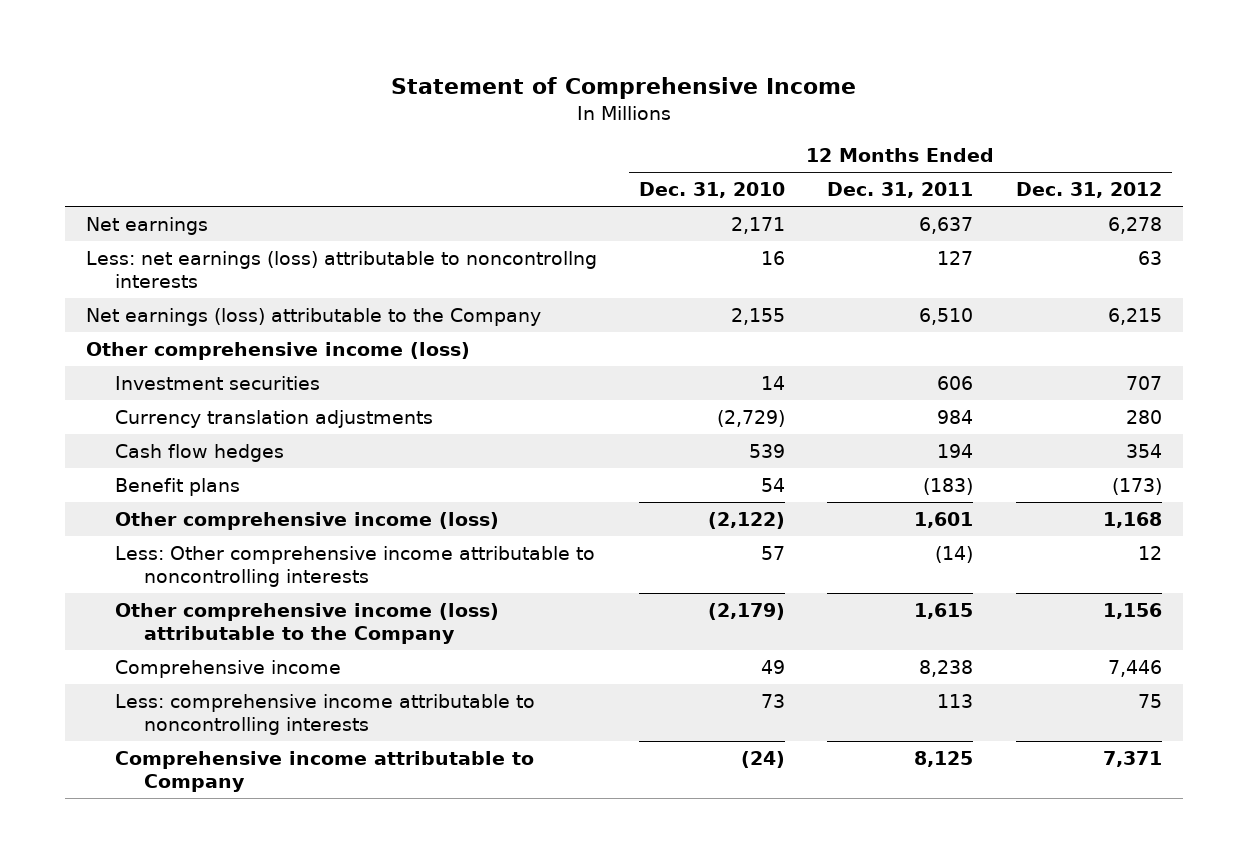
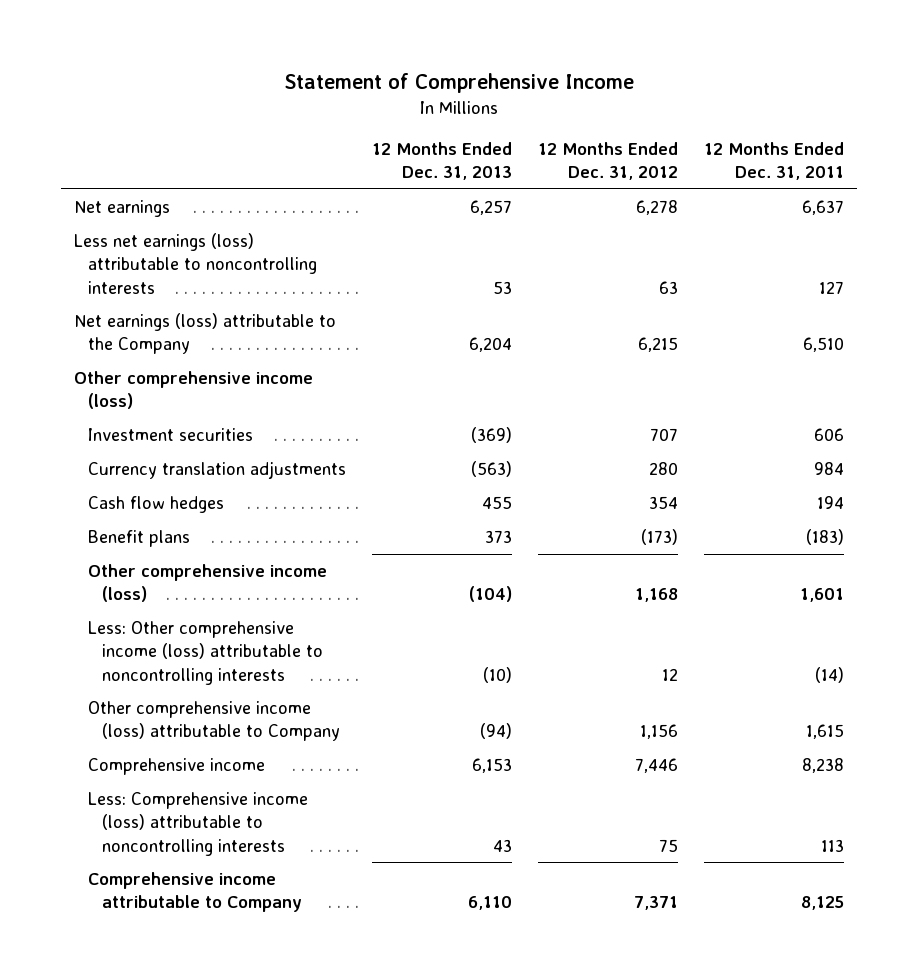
[639,182,786,199] Dec. 31, 2010 -> none
none -> [372,141,513,181] 12 Months Ended Dec. 31, 2013
[85,250,597,289] Less: net earnings (loss) attributable to noncontrollng interests -> [74,232,318,294] Less net earnings (loss) attributable to noncontrolling interests
[115,545,596,588] Less: Other comprehensive income attributable to noncontrolling interests -> [88,620,324,685] Less: Other comprehensive income (loss) attributable to noncontrolling interests
[115,602,500,645] Other comprehensive income (loss) attributable to the Company -> [88,700,341,742] Other comprehensive income (loss) attributable to Company
[115,693,536,736] Less: comprehensive income attributable to noncontrolling interests -> [88,791,309,856] Less: Comprehensive income (loss) attributable to noncontrolling interests

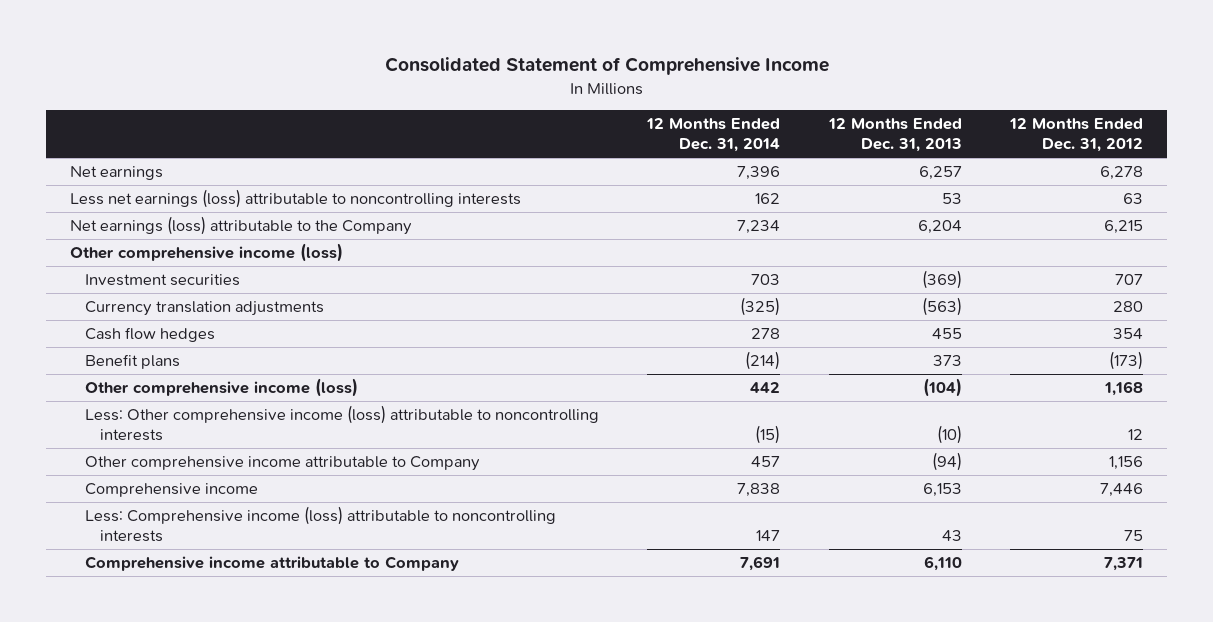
[284,73,635,94] Statement of Comprehensive Income -> [384,57,829,76] Consolidated Statement of Comprehensive Income
[704,141,845,181] 12 Months Ended Dec. 31, 2011 -> none
none -> [646,118,781,153] 12 Months Ended Dec. 31, 2014
[88,700,341,742] Other comprehensive income (loss) attributable to Company -> [84,456,480,472] Other comprehensive income attributable to Company

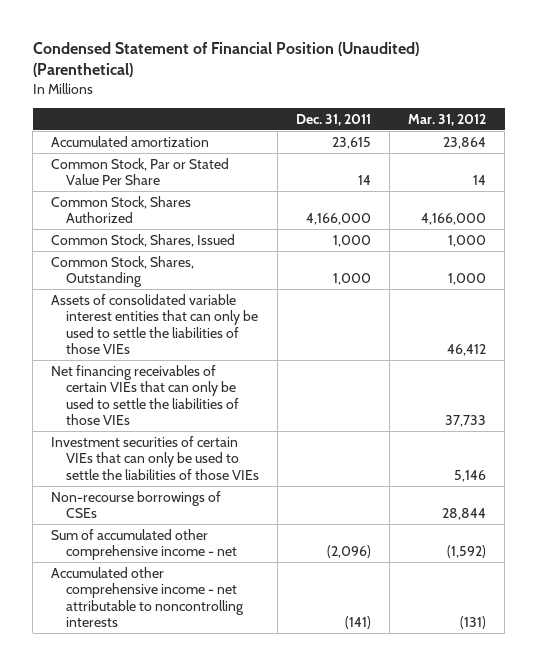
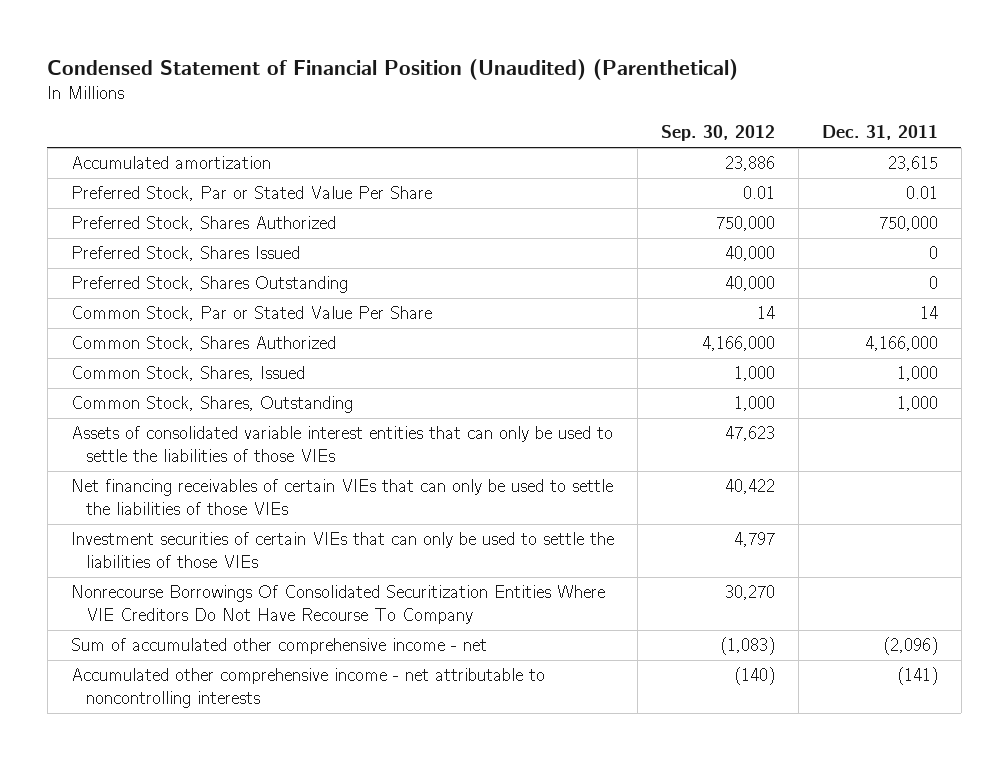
[408,113,487,126] Mar. 31, 2012 -> none
none -> [660,125,775,142] Sep. 30, 2012
none -> [70,186,432,202] Preferred Stock, Par or Stated Value Per Share
none -> [70,216,336,232] Preferred Stock, Shares Authorized
none -> [70,246,300,262] Preferred Stock, Shares Issued
none -> [70,276,348,294] Preferred Stock, Shares Outstanding
[51,490,222,519] Non-recourse borrowings of CSEs -> [70,585,605,625] Nonrecourse Borrowings Of Consolidated Securitization Entities Where VIE Creditors Do Not Have Recourse To Company

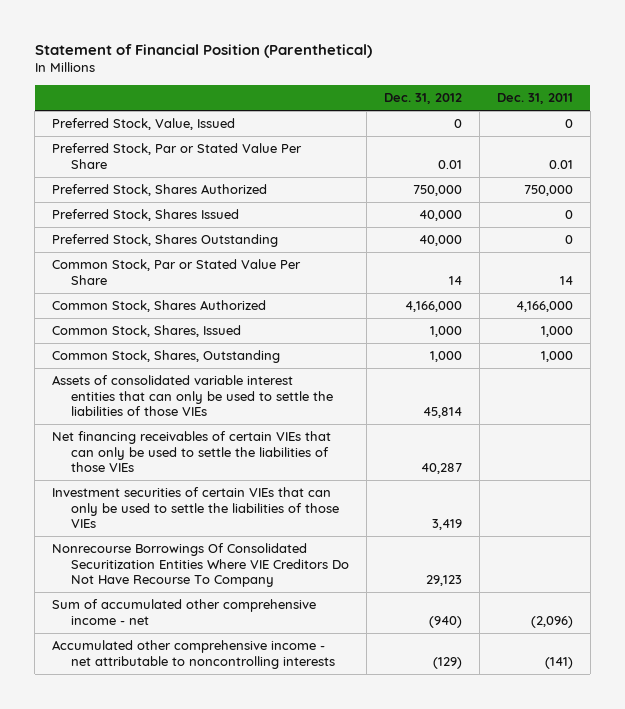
[47,58,739,80] Condensed Statement of Financial Position (Unaudited) (Parenthetical) -> [34,43,372,58] Statement of Financial Position (Parenthetical)
[660,125,775,142] Sep. 30, 2012 -> none
none -> [383,93,462,105] Dec. 31, 2012
[70,156,271,170] Accumulated amortization -> none
none -> [52,118,236,131] Preferred Stock, Value, Issued

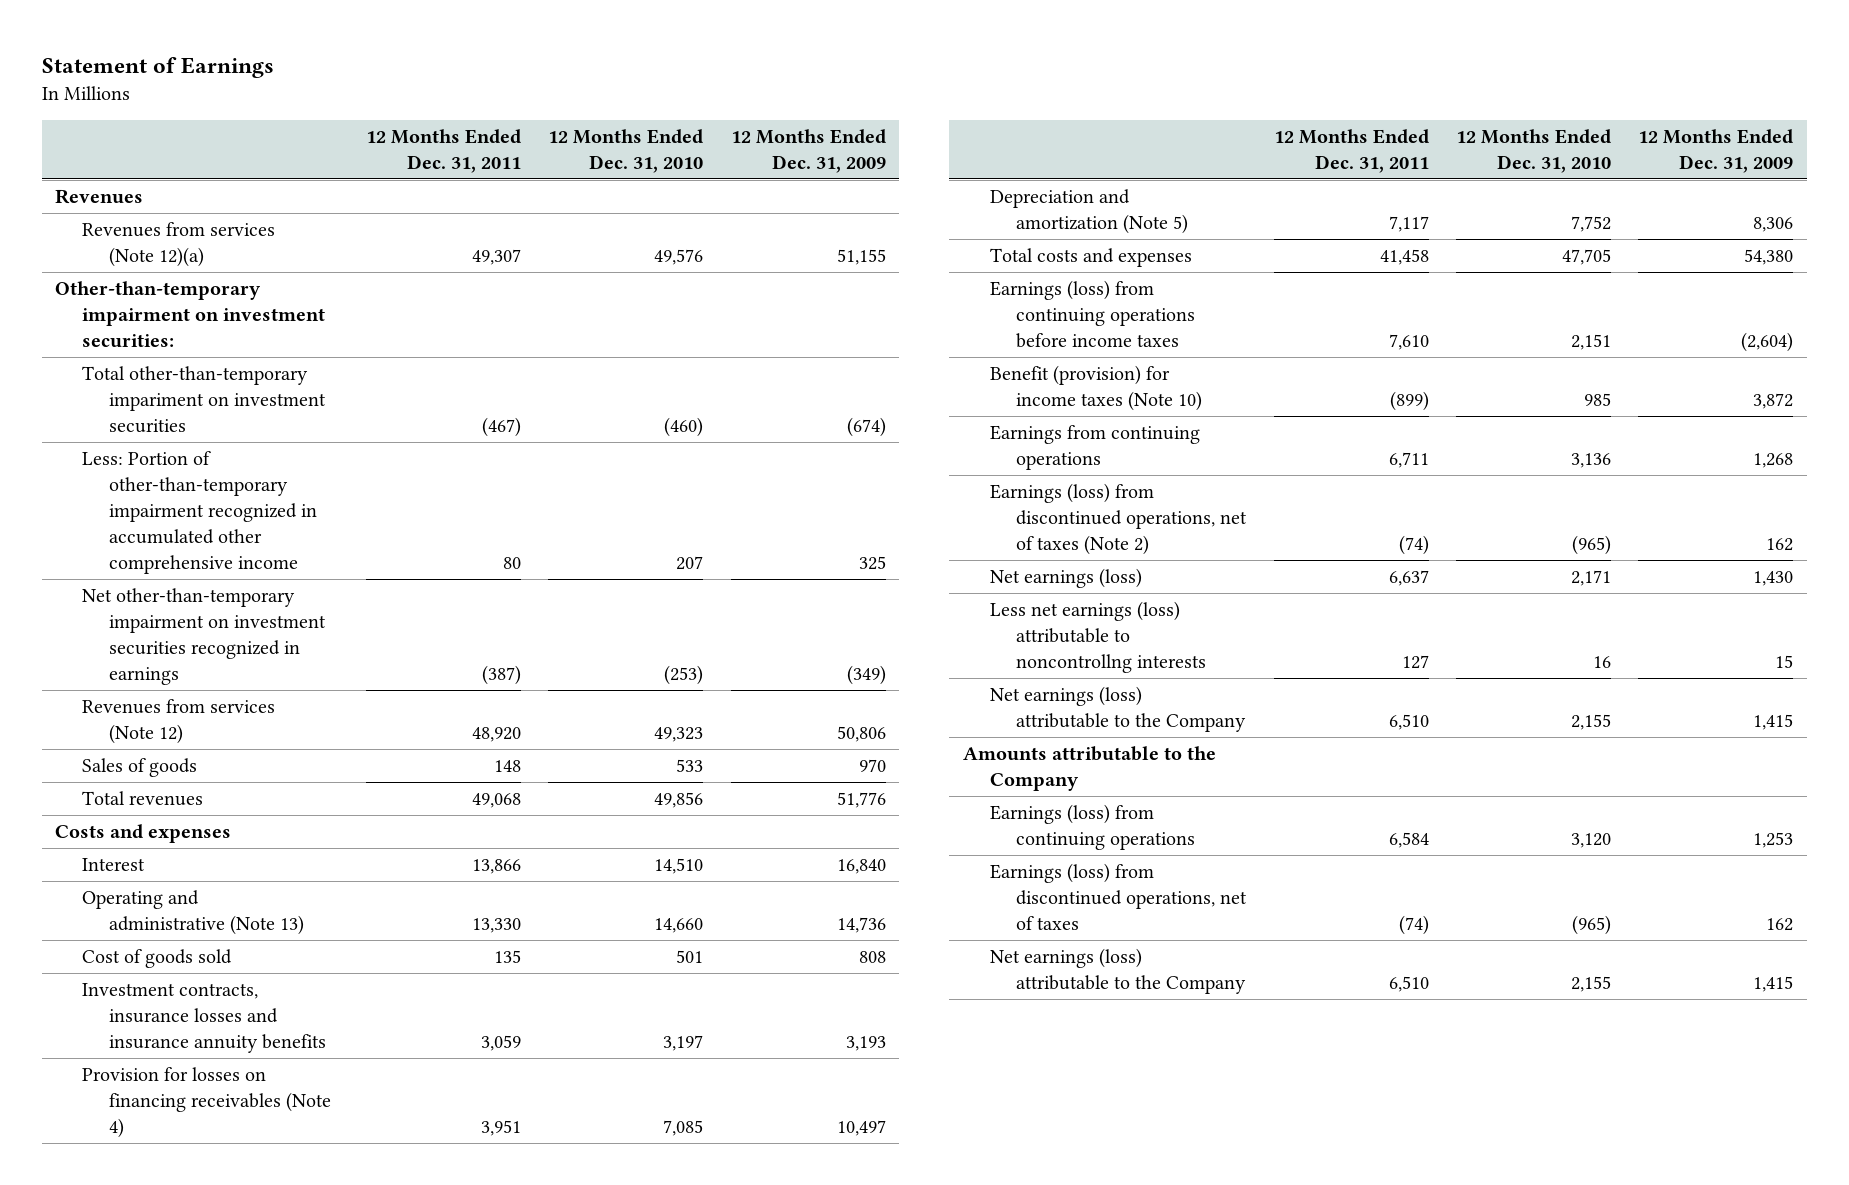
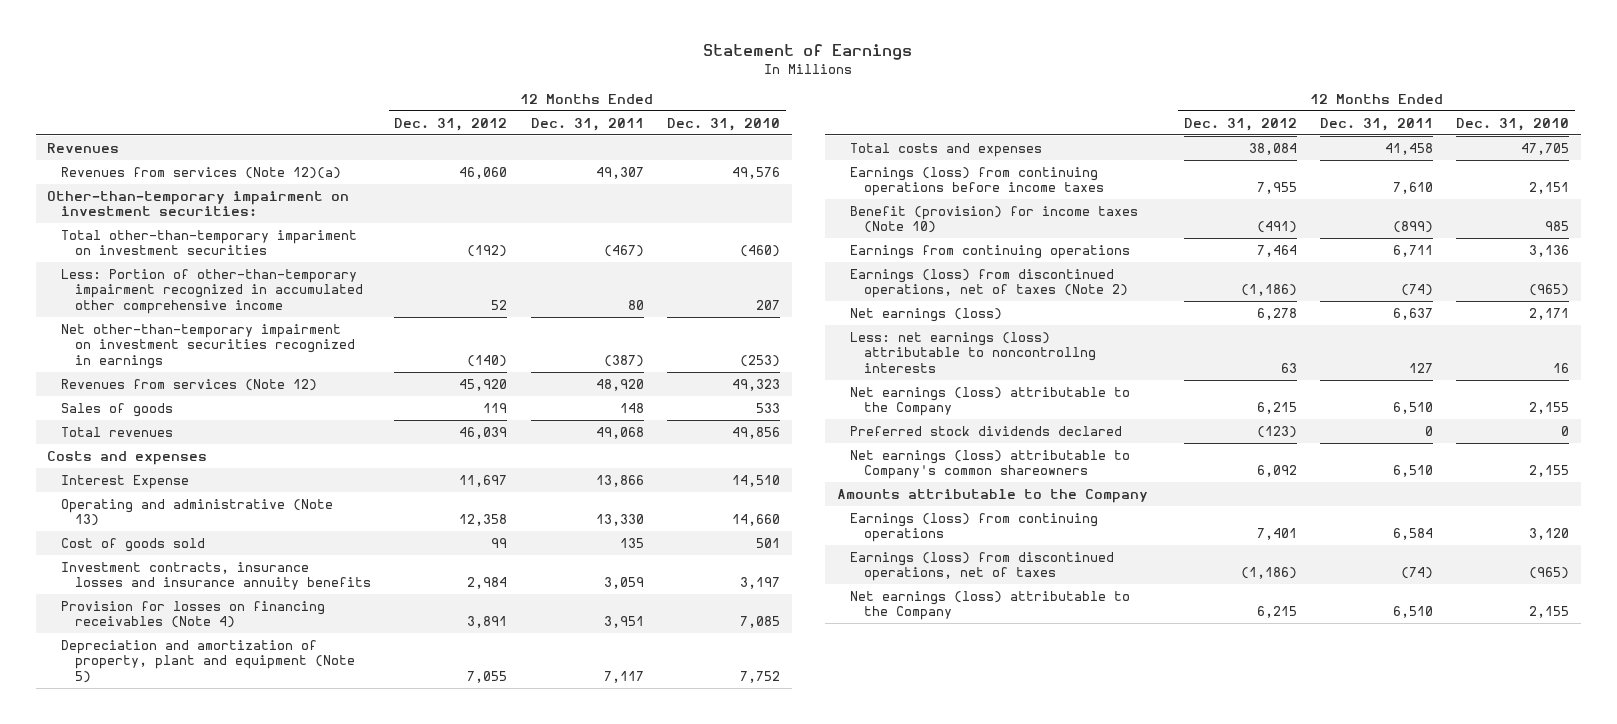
[730,128,886,173] 12 Months Ended Dec. 31, 2009 -> none
none -> [394,117,508,131] Dec. 31, 2012
[81,857,145,871] Interest -> [61,474,190,489] Interest Expense
[989,188,1189,234] Depreciation and amortization (Note 5) -> [61,639,356,683] Depreciation and amortization of property, plant and equipment (Note 5)
[989,600,1207,673] Less net earnings (loss) attributable to noncontrollng interests -> [850,331,1097,373] Less: net earnings (loss) attributable to noncontrollng interests
none -> [850,425,1123,436] Preferred stock dividends declared
none -> [850,449,1131,480] Net earnings (loss) attributable to Company's common shareowners

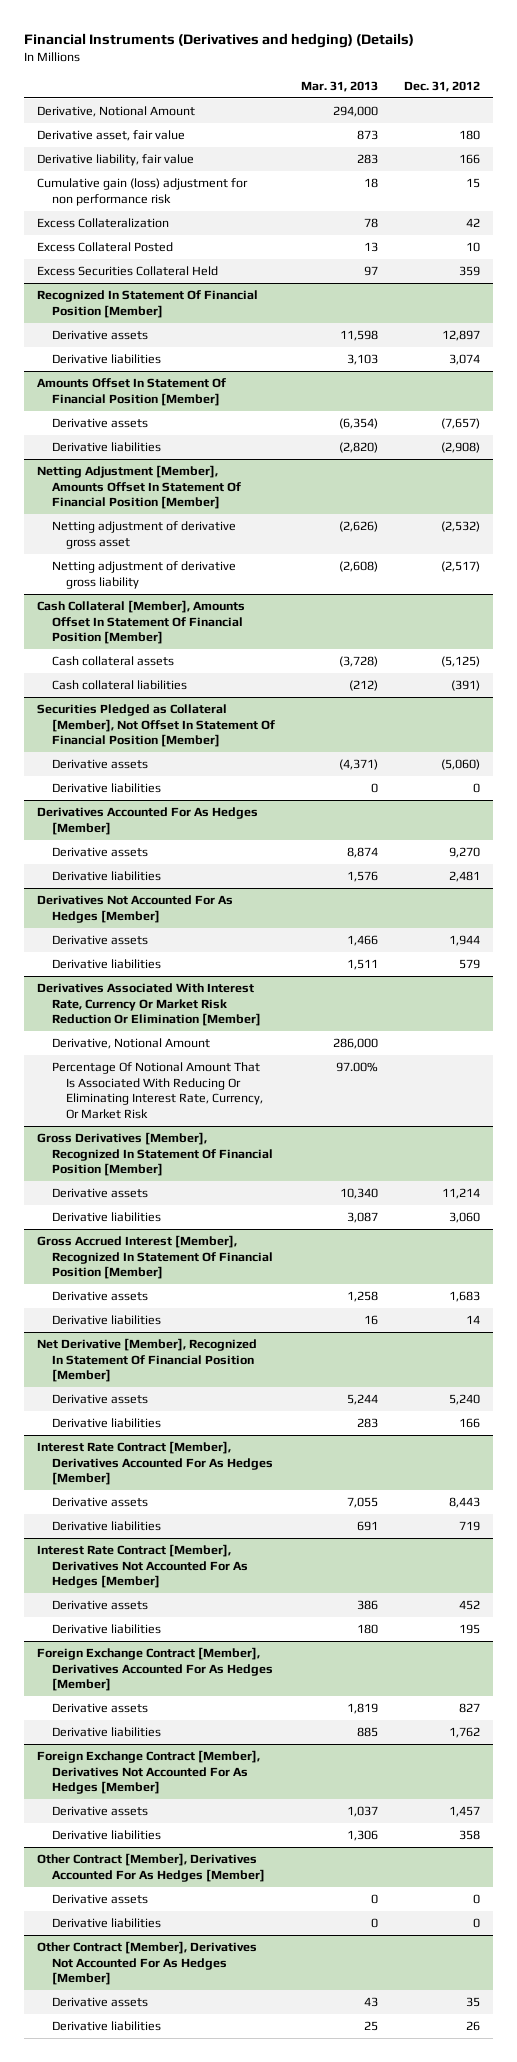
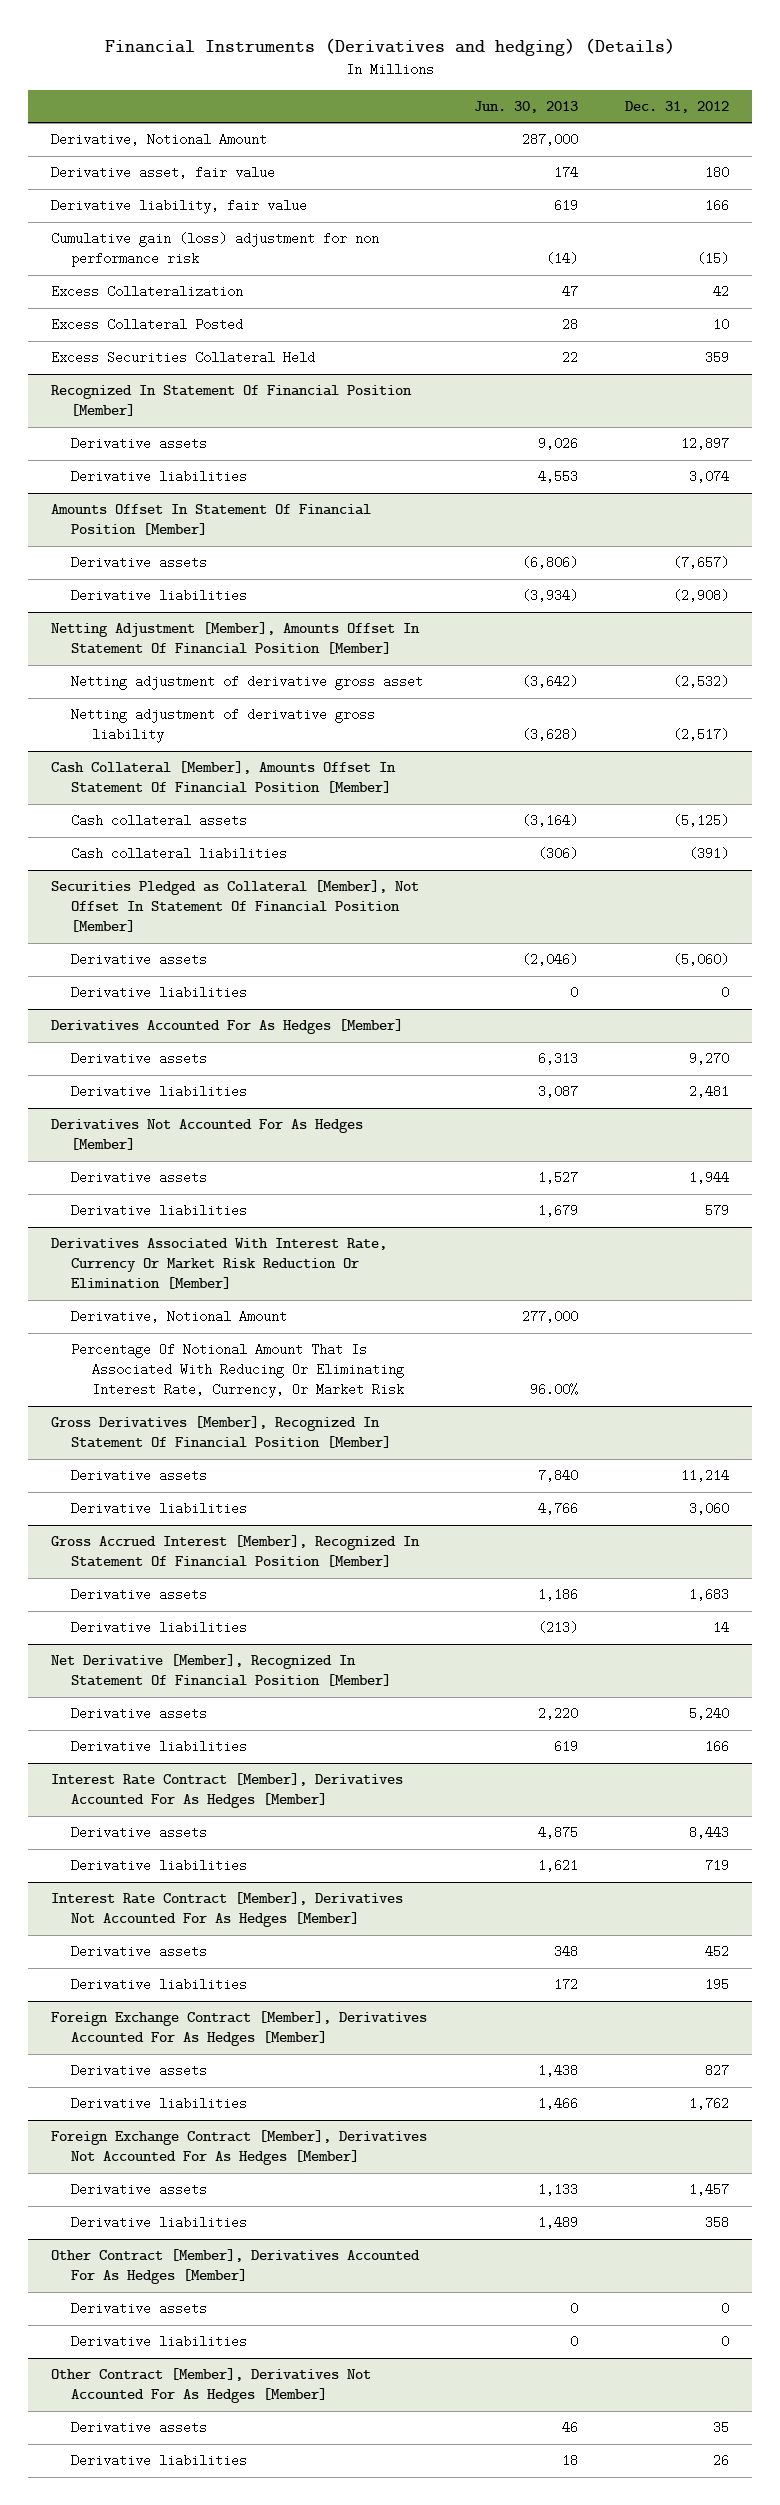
[300,80,378,92] Mar. 31, 2013 -> none
none -> [474,100,579,113] Jun. 30, 2013
[466,178,481,189] 15 -> [696,252,729,266] (15)

